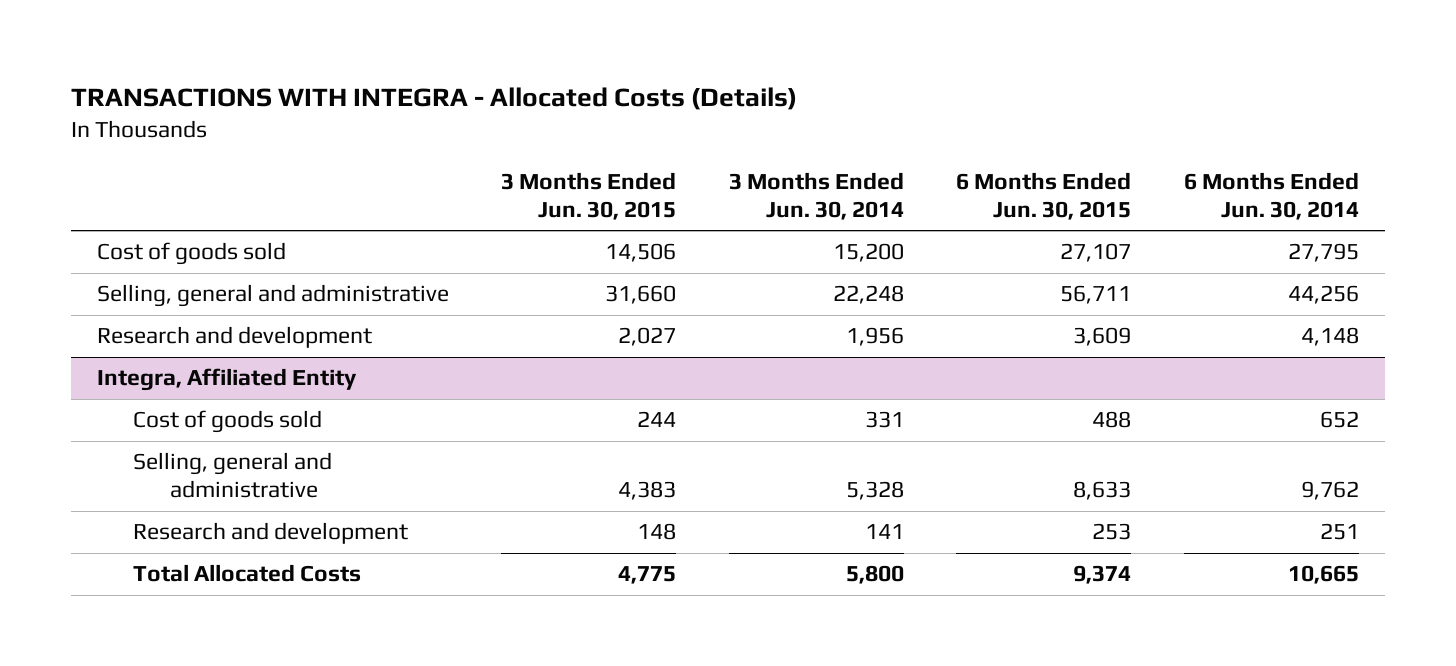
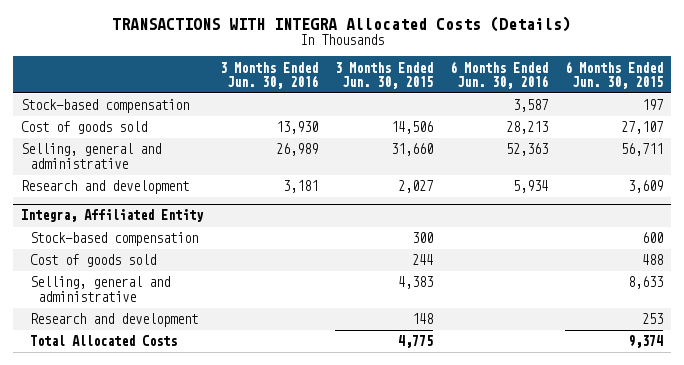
[70,87,797,111] TRANSACTIONS WITH INTEGRA - Allocated Costs (Details) -> [111,16,571,33] TRANSACTIONS WITH INTEGRA Allocated Costs (Details)
[728,171,904,220] 3 Months Ended Jun. 30, 2014 -> none
[1183,171,1359,220] 6 Months Ended Jun. 30, 2014 -> none
none -> [220,61,319,89] 3 Months Ended Jun. 30, 2016
none -> [449,60,548,89] 6 Months Ended Jun. 30, 2016
none -> [21,99,190,114] Stock-based compensation
none -> [29,232,198,247] Stock-based compensation

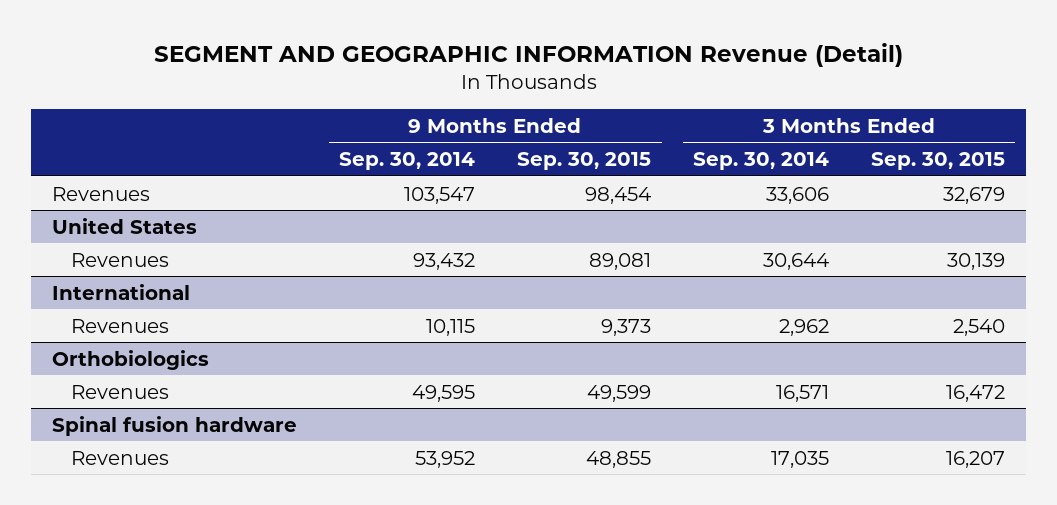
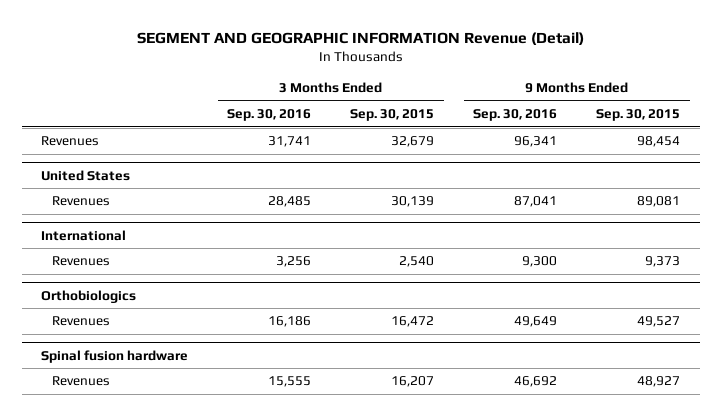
[339,152,476,171] Sep. 30, 2014 -> none
[693,152,830,171] Sep. 30, 2014 -> none
none -> [227,109,312,122] Sep. 30, 2016
none -> [473,109,558,122] Sep. 30, 2016
[587,384,652,402] 49,599 -> [637,316,681,328] 49,527
[586,450,652,468] 48,855 -> [637,376,681,388] 48,927

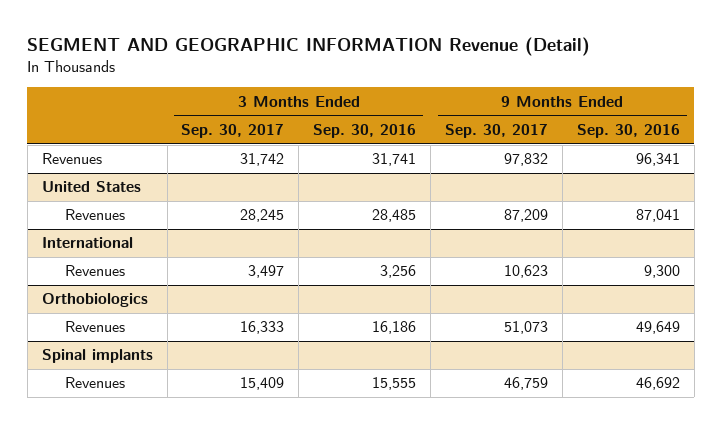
[350,109,435,122] Sep. 30, 2015 -> none
[596,109,681,122] Sep. 30, 2015 -> none
none -> [181,123,285,138] Sep. 30, 2017
none -> [445,123,549,138] Sep. 30, 2017
[41,349,189,363] Spinal fusion hardware -> [41,349,153,364] Spinal implants

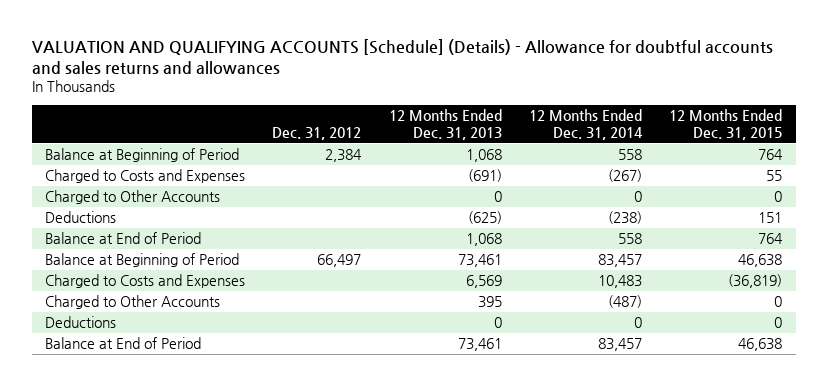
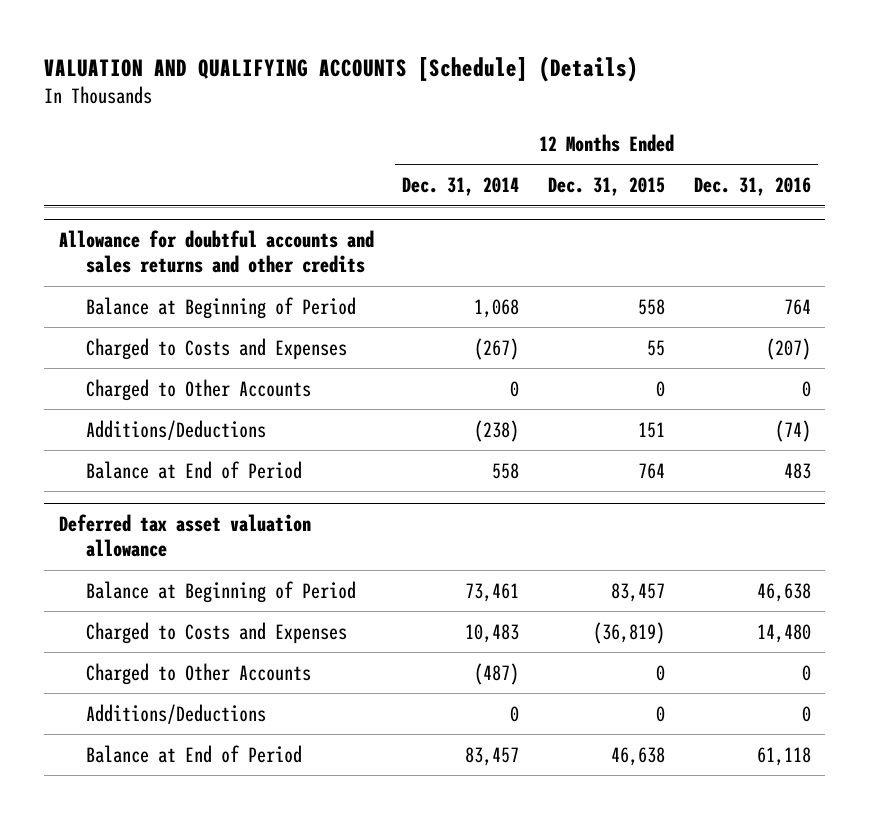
[31,39,773,76] VALUATION AND QUALIFYING ACCOUNTS [Schedule] (Details) - Allowance for doubtful accounts and sales returns and allowances -> [44,55,639,82] VALUATION AND QUALIFYING ACCOUNTS [Schedule] (Details)
[272,127,362,141] Dec. 31, 2012 -> none
[388,108,502,141] 12 Months Ended Dec. 31, 2013 -> none
none -> [694,177,812,197] Dec. 31, 2016
none -> [58,230,374,274] Allowance for doubtful accounts and sales returns and other credits
[618,149,643,161] 558 -> [474,298,520,318] 1,068
[758,149,784,161] 764 -> [638,298,666,315] 558
[45,211,117,224] Deductions -> [85,419,266,440] Additions/Deductions
none -> [58,514,311,558] Deferred tax asset valuation allowance
[598,254,643,268] 83,457 -> [465,582,520,602] 73,461
[738,254,783,268] 46,638 -> [611,582,666,602] 83,457
[45,316,117,329] Deductions -> [85,703,266,724] Additions/Deductions

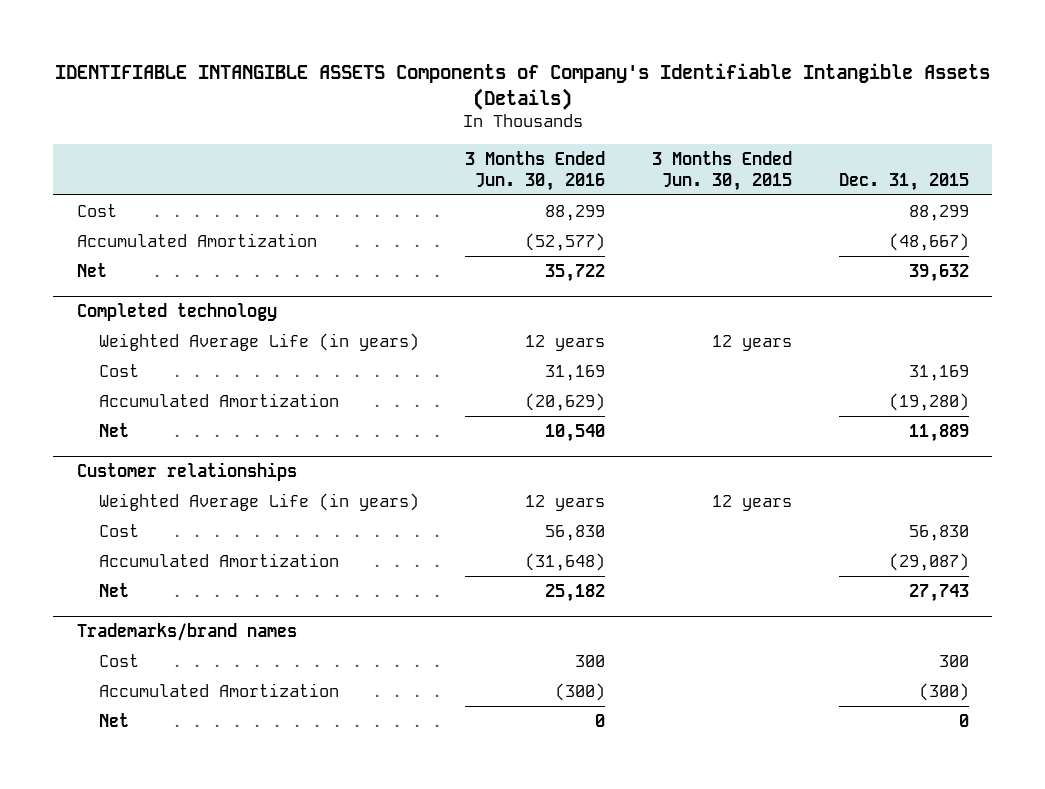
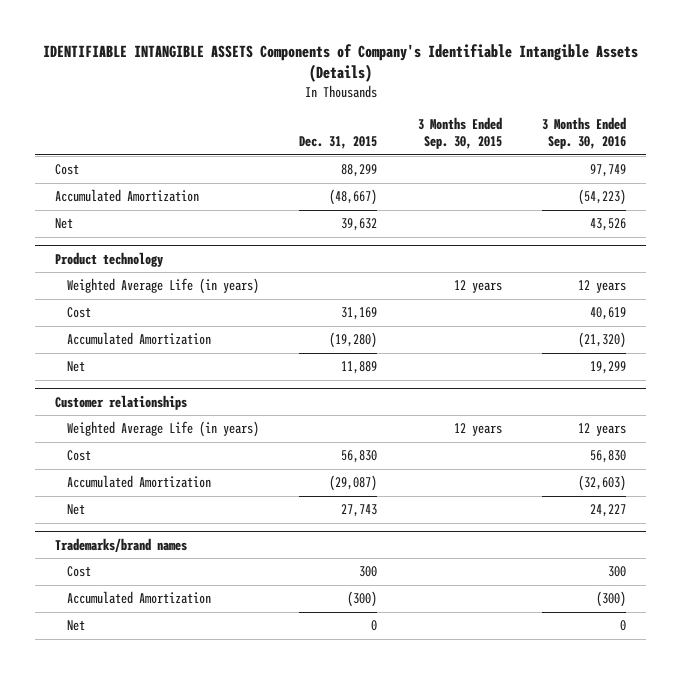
[465,150,606,191] 3 Months Ended Jun. 30, 2016 -> none
[651,150,792,191] 3 Months Ended Jun. 30, 2015 -> none
none -> [417,117,502,150] 3 Months Ended Sep. 30, 2015
none -> [542,117,627,150] 3 Months Ended Sep. 30, 2016
[76,303,277,322] Completed technology -> [55,251,164,267] Product technology

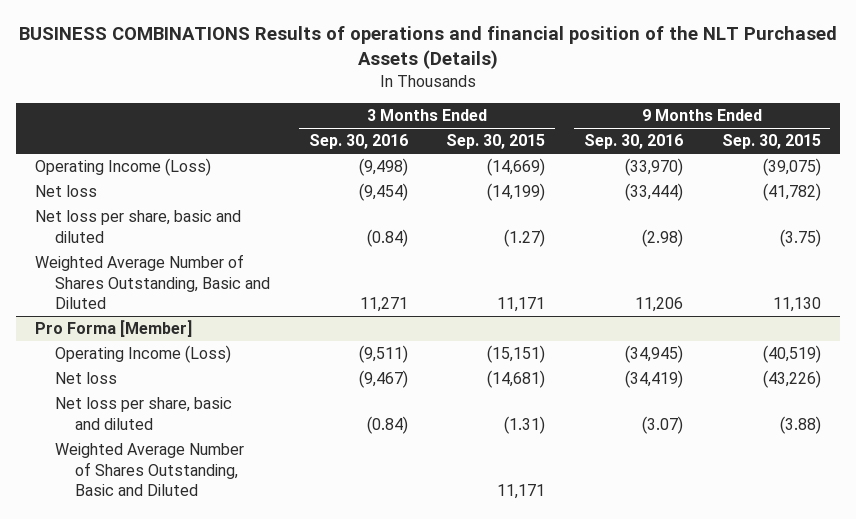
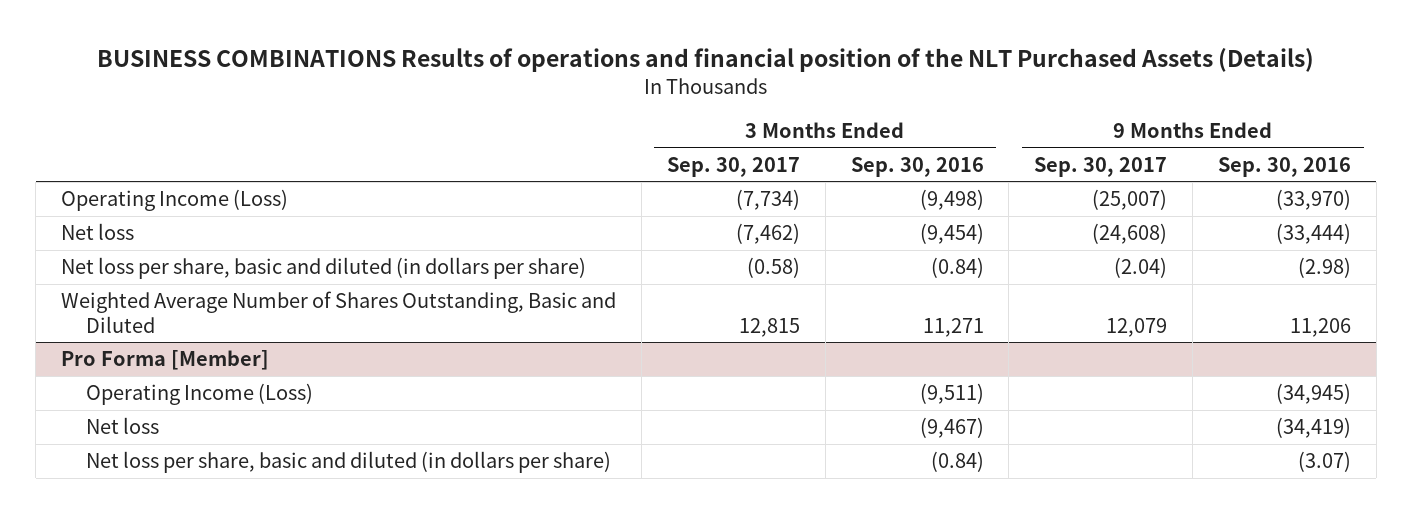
[446,134,546,150] Sep. 30, 2015 -> none
[721,134,821,150] Sep. 30, 2015 -> none
none -> [666,156,800,177] Sep. 30, 2017
none -> [1034,156,1168,177] Sep. 30, 2017
[35,210,242,243] Net loss per share, basic and diluted -> [60,257,586,280] Net loss per share, basic and diluted (in dollars per share)
[54,443,244,497] Weighted Average Number of Shares Outstanding, Basic and Diluted -> none
[54,397,232,430] Net loss per share, basic and diluted -> [86,451,612,474] Net loss per share, basic and diluted (in dollars per share)

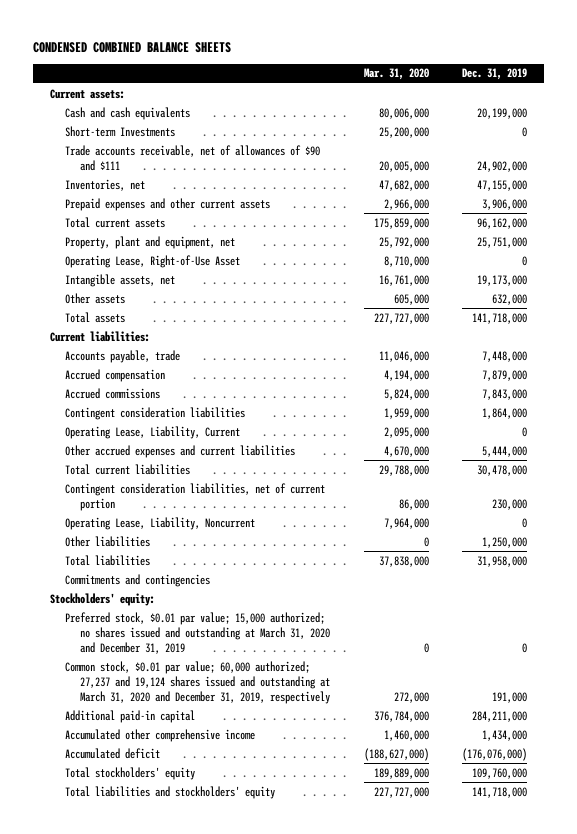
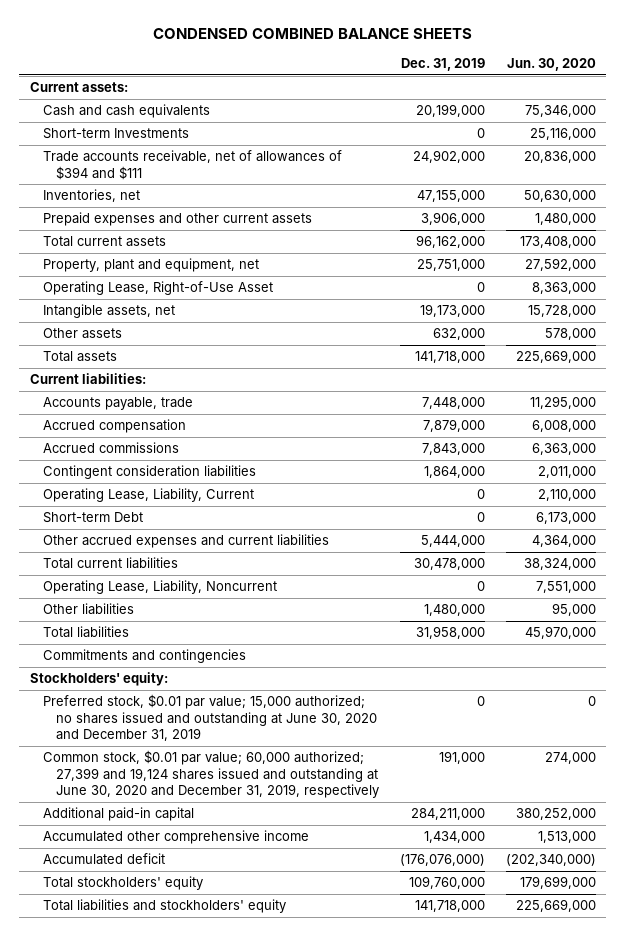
[363,68,429,81] Mar. 31, 2020 -> none
none -> [506,58,596,72] Jun. 30, 2020
[65,144,321,171] Trade accounts receivable, net of allowances of $90 and $111 -> [43,150,343,180] Trade accounts receivable, net of allowances of $394 and $111
none -> [43,512,144,524] Short-term Debt
[65,482,326,511] Contingent consideration liabilities, net of current portion -> none
[482,536,528,548] 1,250,000 -> [424,604,486,617] 1,480,000
[65,611,331,654] Preferred stock, $0.01 par value; 15,000 authorized; no shares issued and outstanding at March 31, 2020 and December 31, 2019 -> [43,694,378,742] Preferred stock, $0.01 par value; 15,000 authorized; no shares issued and outstanding at June 30, 2020 and December 31, 2019
[65,660,331,704] Common stock, $0.01 par value; 60,000 authorized; 27,237 and 19,124 shares issued and outstanding at March 31, 2020 and December 31, 2019, respectively -> [43,750,380,799] Common stock, $0.01 par value; 60,000 authorized; 27,399 and 19,124 shares issued and outstanding at June 30, 2020 and December 31, 2019, respectively

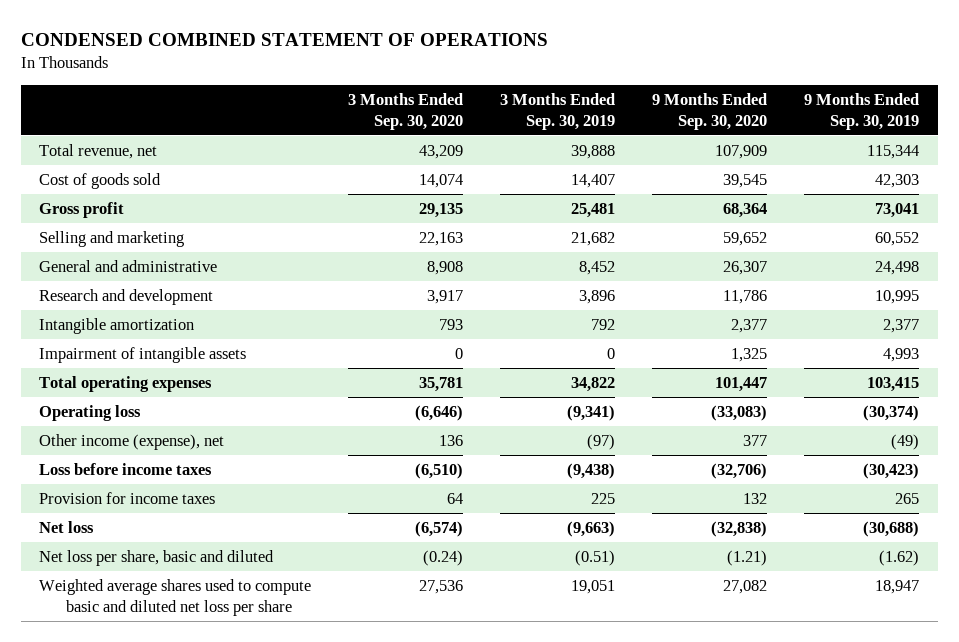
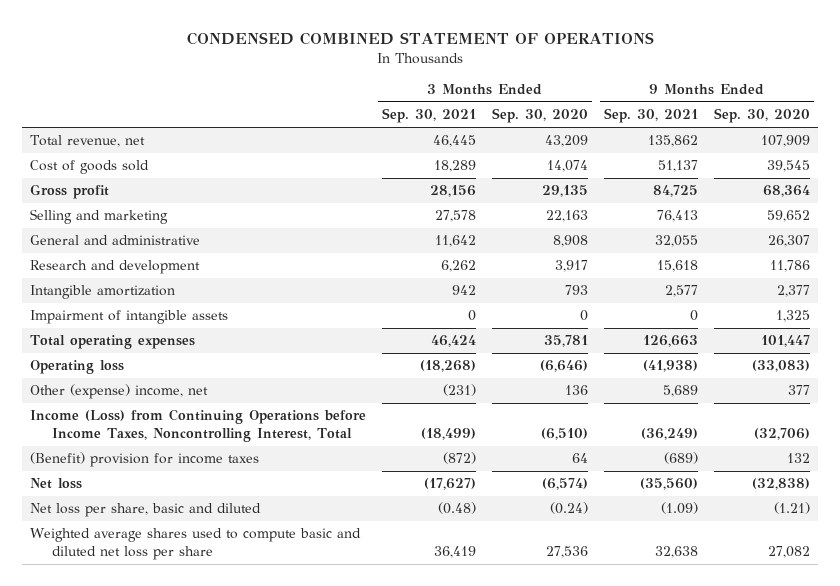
[500,92,616,130] 3 Months Ended Sep. 30, 2019 -> none
[804,92,920,130] 9 Months Ended Sep. 30, 2019 -> none
none -> [381,108,476,124] Sep. 30, 2021
none -> [603,108,698,124] Sep. 30, 2021
[39,433,225,450] Other income (expense), net -> [30,384,209,400] Other (expense) income, net
[39,462,213,475] Loss before income taxes -> [30,409,367,443] Income (Loss) from Continuing Operations before Income Taxes, Noncontrolling Interest, Total
[39,491,216,504] Provision for income taxes -> [30,452,260,468] (Benefit) provision for income taxes

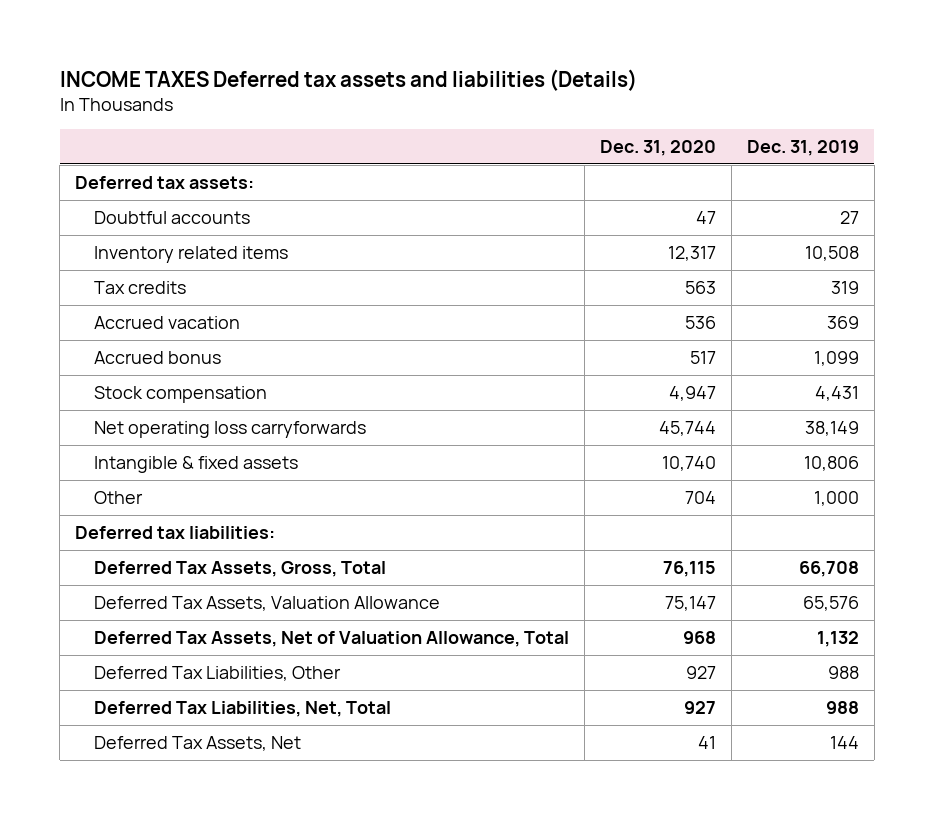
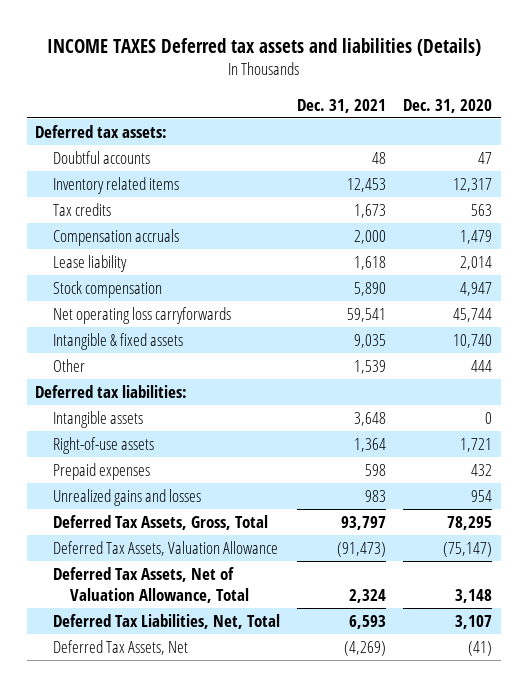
[746,139,859,156] Dec. 31, 2019 -> none
none -> [296,98,386,113] Dec. 31, 2021
[94,315,241,329] Accrued vacation -> none
[94,350,222,364] Accrued bonus -> none
none -> [52,228,179,246] Compensation accruals
none -> [52,254,127,272] Lease liability
[684,490,716,504] 704 -> [471,359,493,372] 444
[94,665,342,681] Deferred Tax Liabilities, Other -> none
none -> [52,410,143,428] Intangible assets
none -> [52,436,154,454] Right-of-use assets
none -> [52,462,150,480] Prepaid expenses
none -> [52,488,201,506] Unrealized gains and losses
[662,560,716,577] 76,115 -> [447,515,493,530] 78,295
[664,595,716,611] 75,147 -> [443,541,493,557] (75,147)
[682,630,716,644] 968 -> [455,589,493,604] 3,148
[683,700,716,714] 927 -> [455,614,493,629] 3,107
[697,735,716,749] 41 -> [468,640,493,656] (41)

